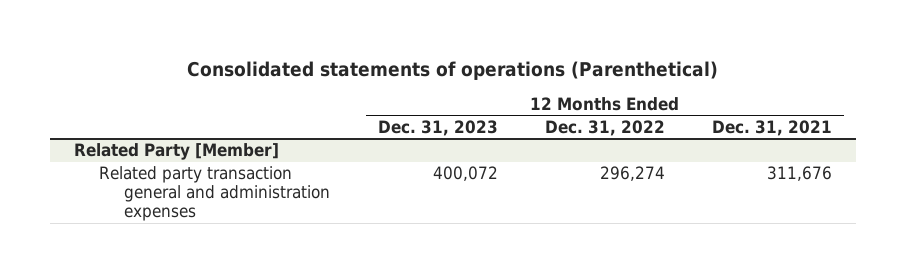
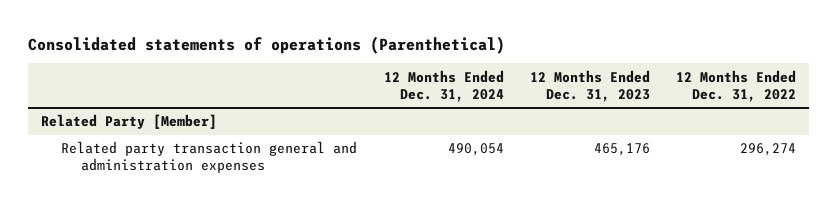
[712,119,833,136] Dec. 31, 2021 -> none
none -> [383,69,504,102] 12 Months Ended Dec. 31, 2024
[432,166,498,182] 400,072 -> [593,143,650,157] 465,176

